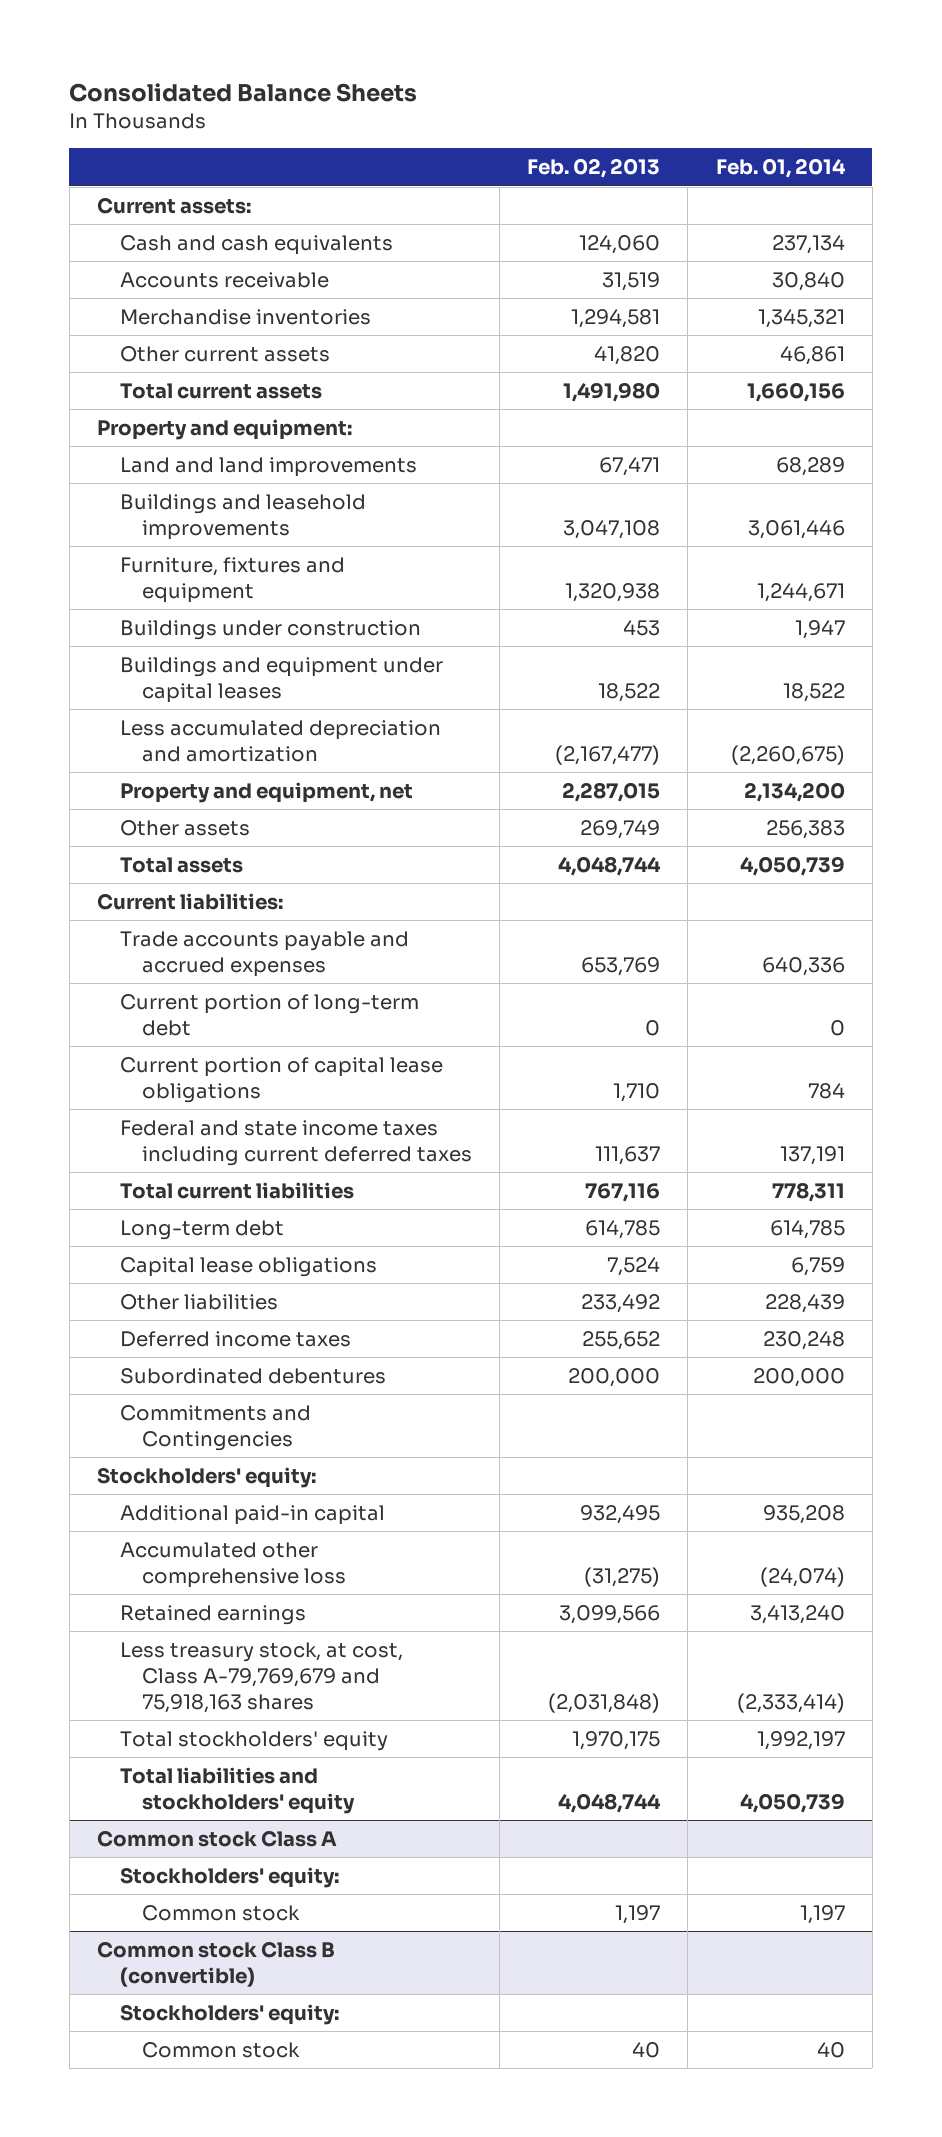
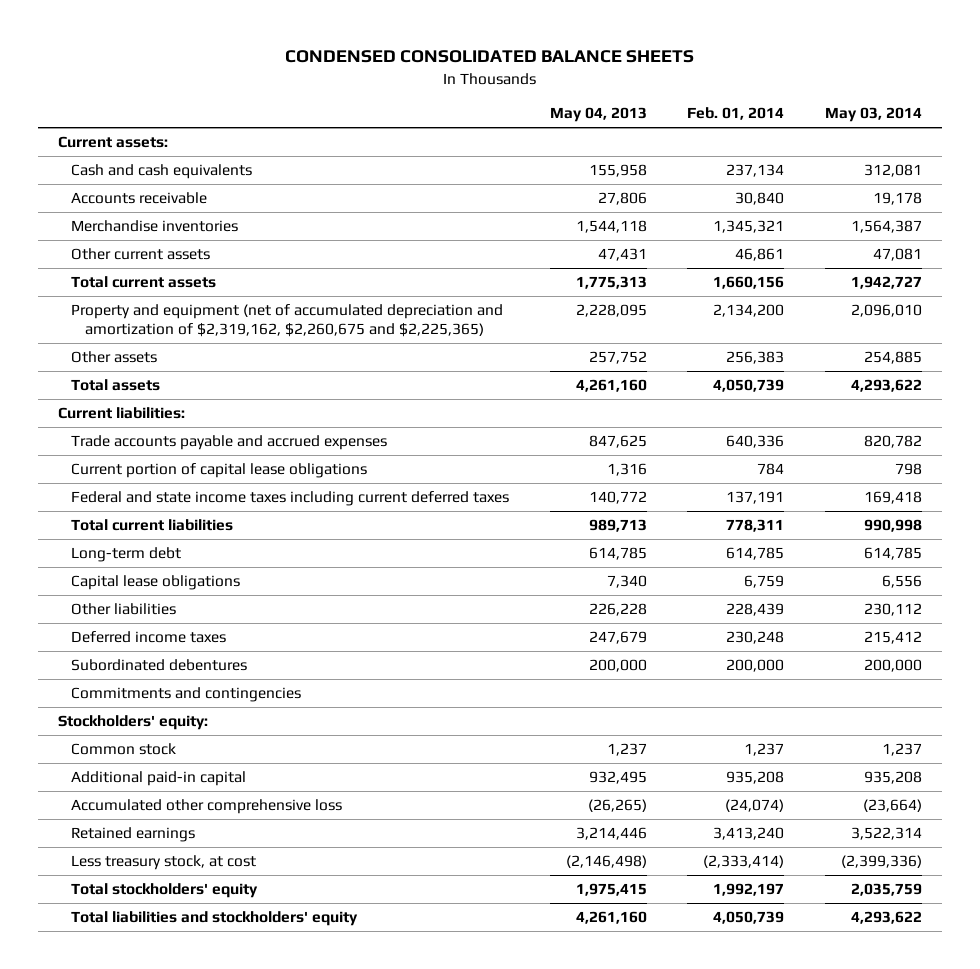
[69,82,418,102] Consolidated Balance Sheets -> [284,50,694,64] CONDENSED CONSOLIDATED BALANCE SHEETS
[527,158,661,179] Feb. 02, 2013 -> none
none -> [549,107,647,123] May 04, 2013
none -> [824,107,922,123] May 03, 2014
[97,419,353,441] Property and equipment: -> none
[119,457,417,478] Land and land improvements -> none
[119,494,366,540] Buildings and leasehold improvements -> none
[119,557,345,603] Furniture, fixtures and equipment -> none
[119,620,421,641] Buildings under construction -> none
[119,657,443,703] Buildings and equipment under capital leases -> none
[119,720,441,762] Less accumulated depreciation and amortization -> none
[119,782,413,804] Property and equipment, net -> [71,304,504,338] Property and equipment (net of accumulated depreciation and amortization of $2,319,162, $2,260,675 and $2,225,365)
[119,994,419,1036] Current portion of long-term debt -> none
[119,1405,311,1451] Commitments and Contingencies -> [71,687,302,703] Commitments and contingencies
none -> [71,743,177,756] Common stock
[119,1642,403,1713] Less treasury stock, at cost, Class A-79,769,679 and 75,918,163 shares -> [71,855,257,871] Less treasury stock, at cost
[97,1830,338,1848] Common stock Class A -> none
[119,1867,339,1889] Stockholders' equity: -> none
[141,1905,300,1922] Common stock -> none
[97,1941,336,1987] Common stock Class B (convertible) -> none
[119,2004,339,2026] Stockholders' equity: -> none
[141,2042,300,2059] Common stock -> none

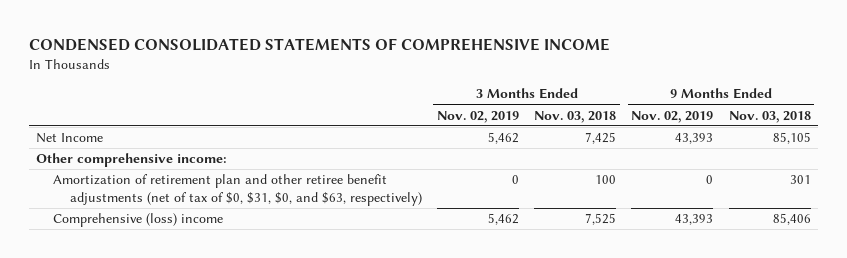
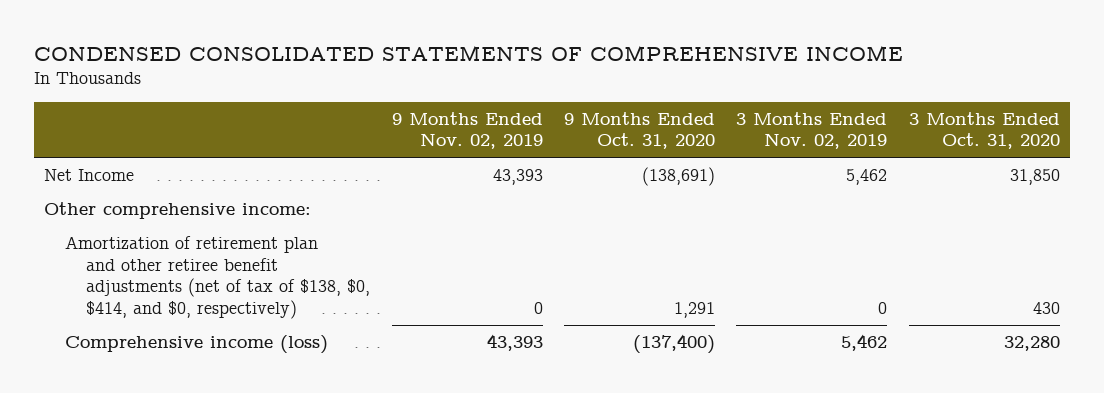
[534,110,617,123] Nov. 03, 2018 -> none
[728,110,811,123] Nov. 03, 2018 -> none
none -> [563,111,715,150] 9 Months Ended Oct. 31, 2020
none -> [908,111,1060,150] 3 Months Ended Oct. 31, 2020
[53,174,423,206] Amortization of retirement plan and other retiree benefit adjustments (net of tax of $0, $31, $0, and $63, respectively) -> [65,236,371,320] Amortization of retirement plan and other retiree benefit adjustments (net of tax of $138, $0, $414, and $0, respectively)
[53,213,224,228] Comprehensive (loss) income -> [65,335,329,355] Comprehensive income (loss)

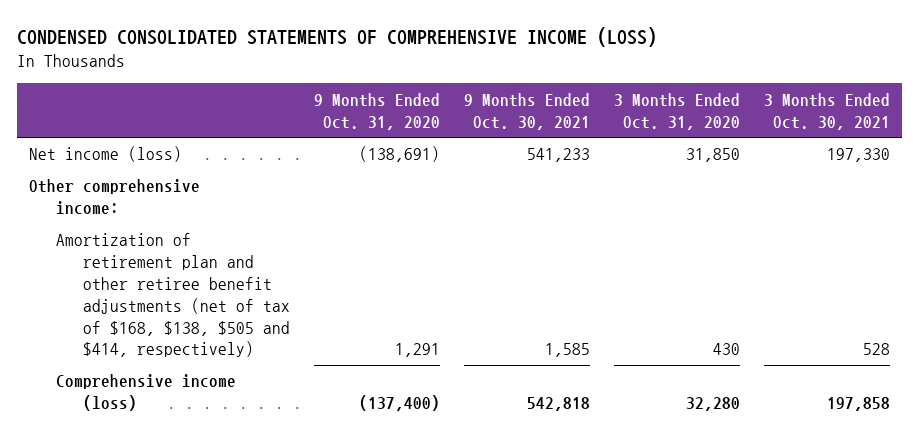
[33,44,903,61] CONDENSED CONSOLIDATED STATEMENTS OF COMPREHENSIVE INCOME -> [16,27,657,48] CONDENSED CONSOLIDATED STATEMENTS OF COMPREHENSIVE INCOME (LOSS)
[391,111,543,150] 9 Months Ended Nov. 02, 2019 -> none
[736,111,888,150] 3 Months Ended Nov. 02, 2019 -> none
none -> [464,92,591,130] 9 Months Ended Oct. 30, 2021
none -> [764,92,891,130] 3 Months Ended Oct. 30, 2021
[44,169,135,182] Net Income -> [28,146,182,163] Net income (loss)
[65,236,371,320] Amortization of retirement plan and other retiree benefit adjustments (net of tax of $138, $0, $414, and $0, respectively) -> [55,233,290,358] Amortization of retirement plan and other retiree benefit adjustments (net of tax of $168, $138, $505 and $414, respectively)

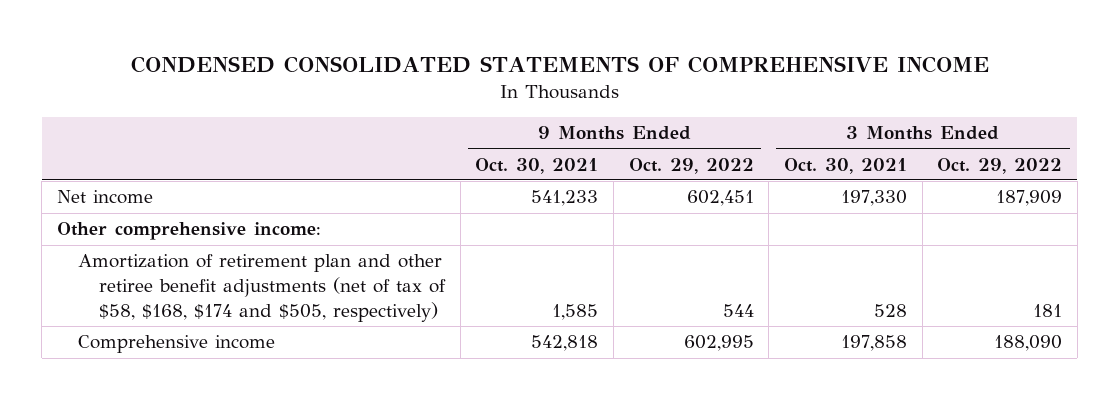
[16,27,657,48] CONDENSED CONSOLIDATED STATEMENTS OF COMPREHENSIVE INCOME (LOSS) -> [130,55,989,73] CONDENSED CONSOLIDATED STATEMENTS OF COMPREHENSIVE INCOME
[314,92,441,130] 9 Months Ended Oct. 31, 2020 -> none
[614,92,741,130] 3 Months Ended Oct. 31, 2020 -> none
none -> [628,157,754,174] Oct. 29, 2022
none -> [937,157,1063,174] Oct. 29, 2022
[28,146,182,163] Net income (loss) -> [57,190,154,205] Net income
[55,233,290,358] Amortization of retirement plan and other retiree benefit adjustments (net of tax of $168, $138, $505 and $414, respectively) -> [78,254,447,323] Amortization of retirement plan and other retiree benefit adjustments (net of tax of $58, $168, $174 and $505, respectively)
[55,374,236,412] Comprehensive income (loss) -> [78,335,276,354] Comprehensive income

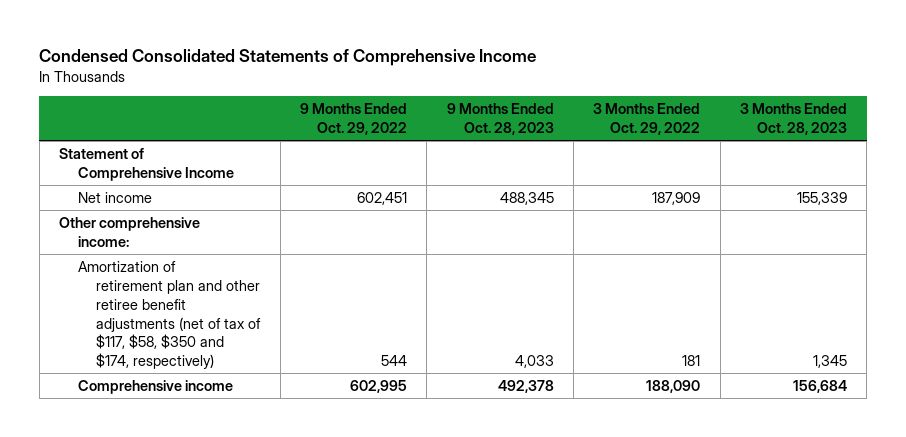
[130,55,989,73] CONDENSED CONSOLIDATED STATEMENTS OF COMPREHENSIVE INCOME -> [39,48,537,66] Condensed Consolidated Statements of Comprehensive Income
[475,157,599,174] Oct. 30, 2021 -> none
[784,157,908,174] Oct. 30, 2021 -> none
none -> [446,103,554,135] 9 Months Ended Oct. 28, 2023
none -> [739,103,847,135] 3 Months Ended Oct. 28, 2023
none -> [59,147,234,181] Statement of Comprehensive Income
[78,254,447,323] Amortization of retirement plan and other retiree benefit adjustments (net of tax of $58, $168, $174 and $505, respectively) -> [77,260,262,370] Amortization of retirement plan and other retiree benefit adjustments (net of tax of $117, $58, $350 and $174, respectively)

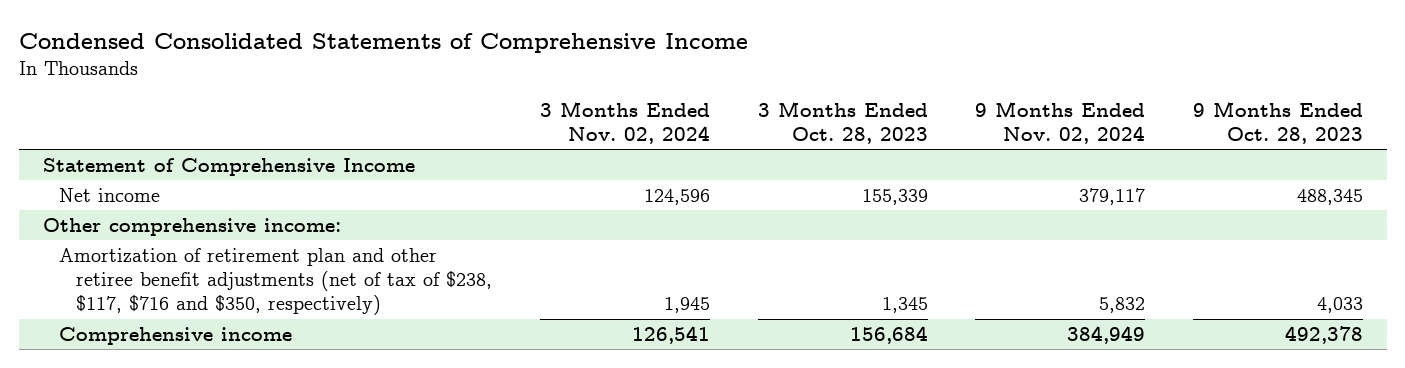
[299,103,407,135] 9 Months Ended Oct. 29, 2022 -> none
[593,103,701,135] 3 Months Ended Oct. 29, 2022 -> none
none -> [539,100,710,144] 3 Months Ended Nov. 02, 2024
none -> [975,100,1146,144] 9 Months Ended Nov. 02, 2024
[77,260,262,370] Amortization of retirement plan and other retiree benefit adjustments (net of tax of $117, $58, $350 and $174, respectively) -> [59,247,493,316] Amortization of retirement plan and other retiree benefit adjustments (net of tax of $238, $117, $716 and $350, respectively)

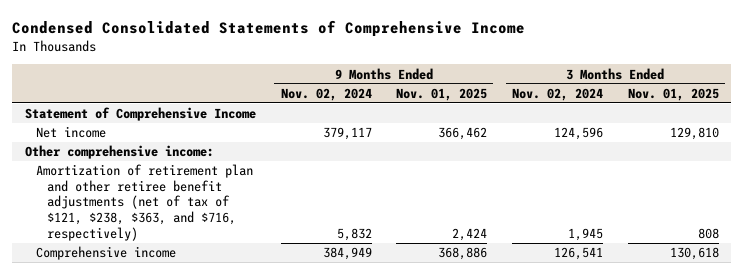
[757,100,928,144] 3 Months Ended Oct. 28, 2023 -> none
[1192,100,1363,144] 9 Months Ended Oct. 28, 2023 -> none
none -> [396,87,488,101] Nov. 01, 2025
none -> [627,87,719,101] Nov. 01, 2025
[59,247,493,316] Amortization of retirement plan and other retiree benefit adjustments (net of tax of $238, $117, $716 and $350, respectively) -> [35,164,253,241] Amortization of retirement plan and other retiree benefit adjustments (net of tax of $121, $238, $363, and $716, respectively)

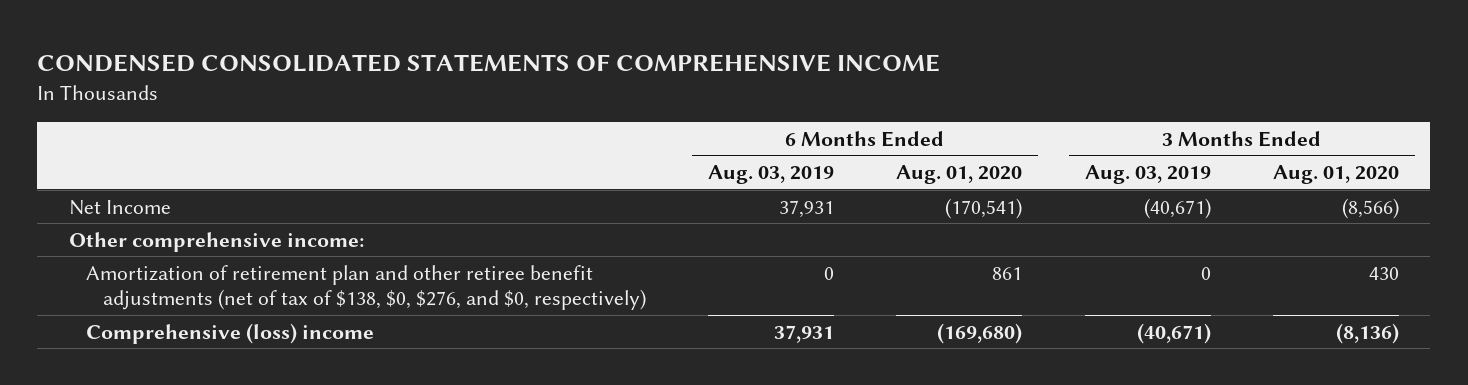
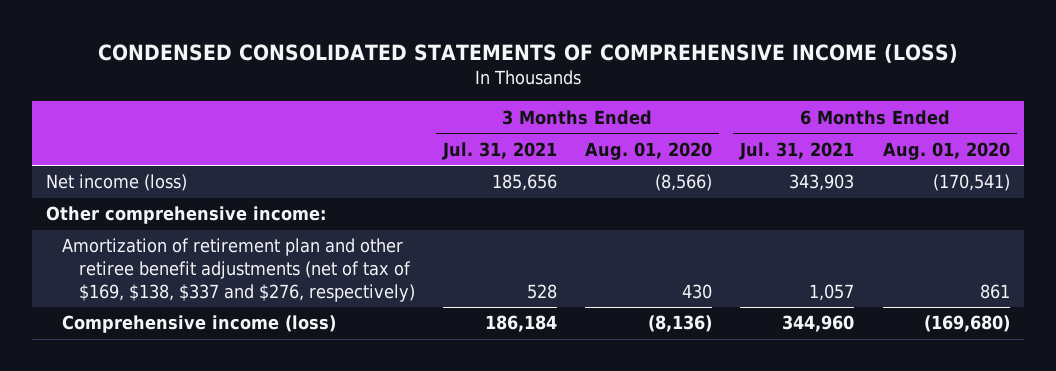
[37,53,941,72] CONDENSED CONSOLIDATED STATEMENTS OF COMPREHENSIVE INCOME -> [97,43,958,63] CONDENSED CONSOLIDATED STATEMENTS OF COMPREHENSIVE INCOME (LOSS)
[707,165,834,185] Aug. 03, 2019 -> none
[1084,165,1211,185] Aug. 03, 2019 -> none
none -> [441,141,557,160] Jul. 31, 2021
none -> [739,141,855,160] Jul. 31, 2021
[68,199,171,215] Net Income -> [46,174,188,192] Net income (loss)
[85,264,646,310] Amortization of retirement plan and other retiree benefit adjustments (net of tax of $138, $0, $276, and $0, respectively) -> [62,238,415,302] Amortization of retirement plan and other retiree benefit adjustments (net of tax of $169, $138, $337 and $276, respectively)
[85,322,374,344] Comprehensive (loss) income -> [62,315,337,334] Comprehensive income (loss)

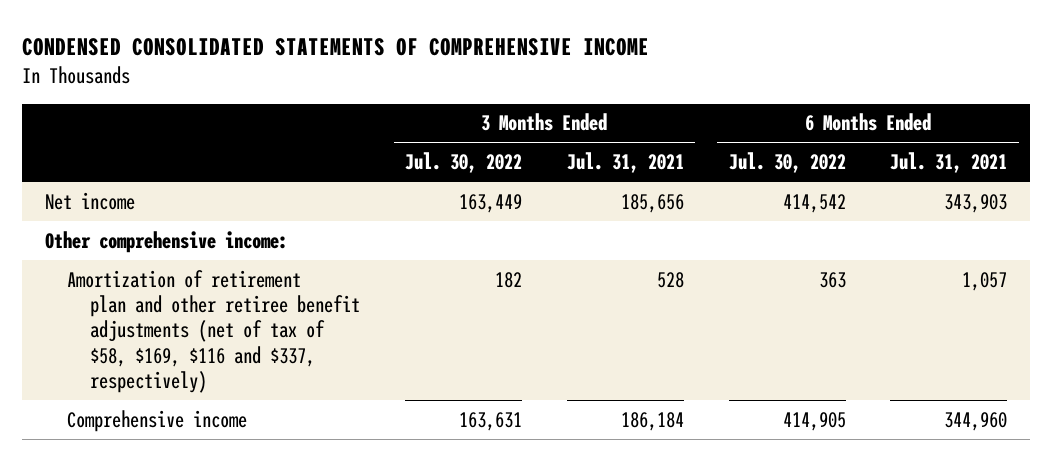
[97,43,958,63] CONDENSED CONSOLIDATED STATEMENTS OF COMPREHENSIVE INCOME (LOSS) -> [22,37,650,56] CONDENSED CONSOLIDATED STATEMENTS OF COMPREHENSIVE INCOME
[585,141,713,160] Aug. 01, 2020 -> none
[882,141,1010,160] Aug. 01, 2020 -> none
none -> [404,152,522,174] Jul. 30, 2022
none -> [728,152,846,174] Jul. 30, 2022
[46,174,188,192] Net income (loss) -> [44,191,135,210] Net income
[62,238,415,302] Amortization of retirement plan and other retiree benefit adjustments (net of tax of $169, $138, $337 and $276, respectively) -> [67,269,360,393] Amortization of retirement plan and other retiree benefit adjustments (net of tax of $58, $169, $116 and $337, respectively)
[62,315,337,334] Comprehensive income (loss) -> [67,409,248,432] Comprehensive income

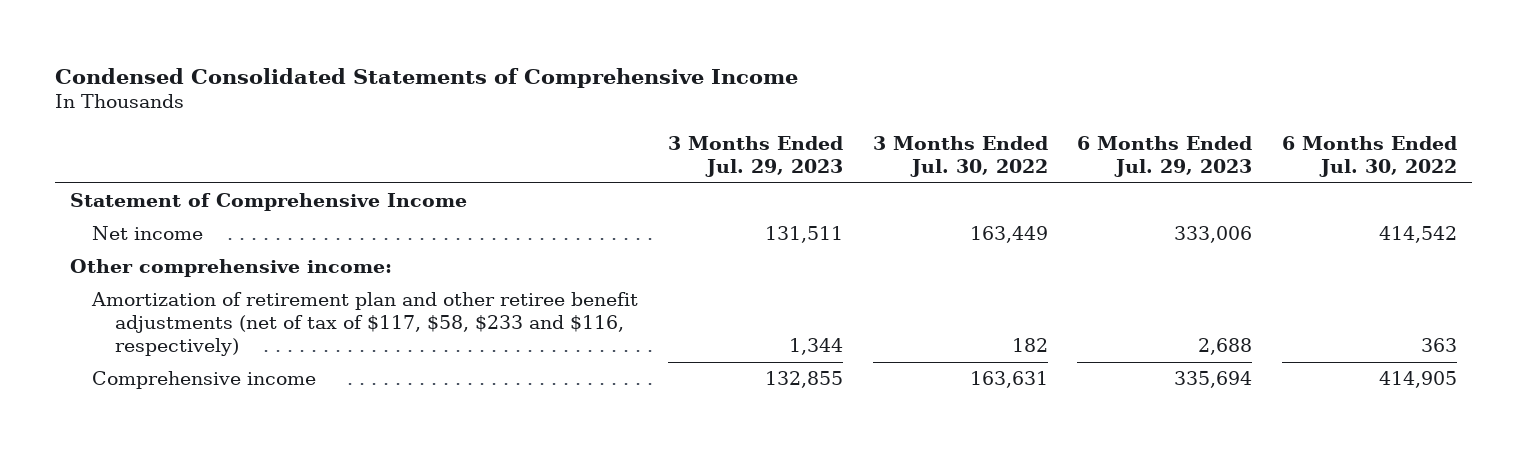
[22,37,650,56] CONDENSED CONSOLIDATED STATEMENTS OF COMPREHENSIVE INCOME -> [54,67,798,88] Condensed Consolidated Statements of Comprehensive Income
[566,152,684,174] Jul. 31, 2021 -> none
[890,152,1008,174] Jul. 31, 2021 -> none
none -> [667,136,843,178] 3 Months Ended Jul. 29, 2023
none -> [1077,136,1253,178] 6 Months Ended Jul. 29, 2023
none -> [69,193,467,212] Statement of Comprehensive Income
[67,269,360,393] Amortization of retirement plan and other retiree benefit adjustments (net of tax of $58, $169, $116 and $337, respectively) -> [91,292,639,357] Amortization of retirement plan and other retiree benefit adjustments (net of tax of $117, $58, $233 and $116, respectively)

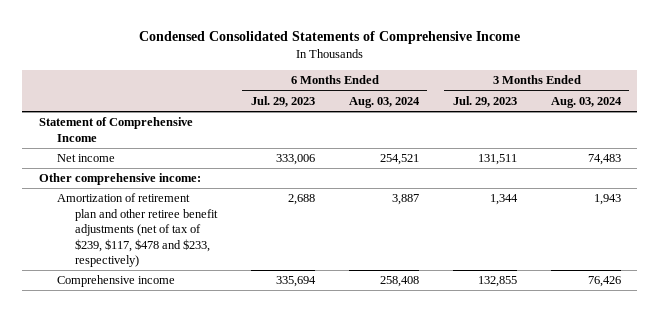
[872,136,1048,178] 3 Months Ended Jul. 30, 2022 -> none
[1282,136,1458,178] 6 Months Ended Jul. 30, 2022 -> none
none -> [348,96,420,108] Aug. 03, 2024
none -> [550,96,622,108] Aug. 03, 2024
[91,292,639,357] Amortization of retirement plan and other retiree benefit adjustments (net of tax of $117, $58, $233 and $116, respectively) -> [57,193,219,268] Amortization of retirement plan and other retiree benefit adjustments (net of tax of $239, $117, $478 and $233, respectively)

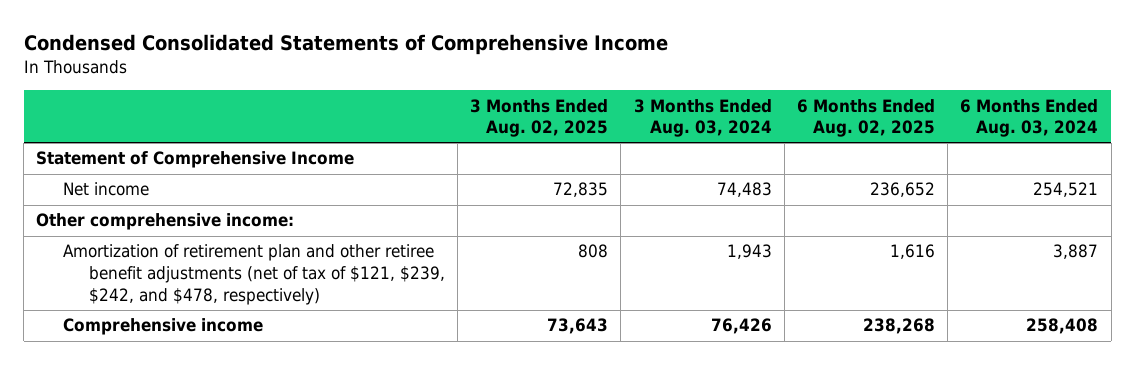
[250,95,315,107] Jul. 29, 2023 -> none
[452,95,517,107] Jul. 29, 2023 -> none
none -> [470,98,609,138] 3 Months Ended Aug. 02, 2025
none -> [797,98,936,138] 6 Months Ended Aug. 02, 2025
[57,193,219,268] Amortization of retirement plan and other retiree benefit adjustments (net of tax of $239, $117, $478 and $233, respectively) -> [62,244,445,305] Amortization of retirement plan and other retiree benefit adjustments (net of tax of $121, $239, $242, and $478, respectively)

